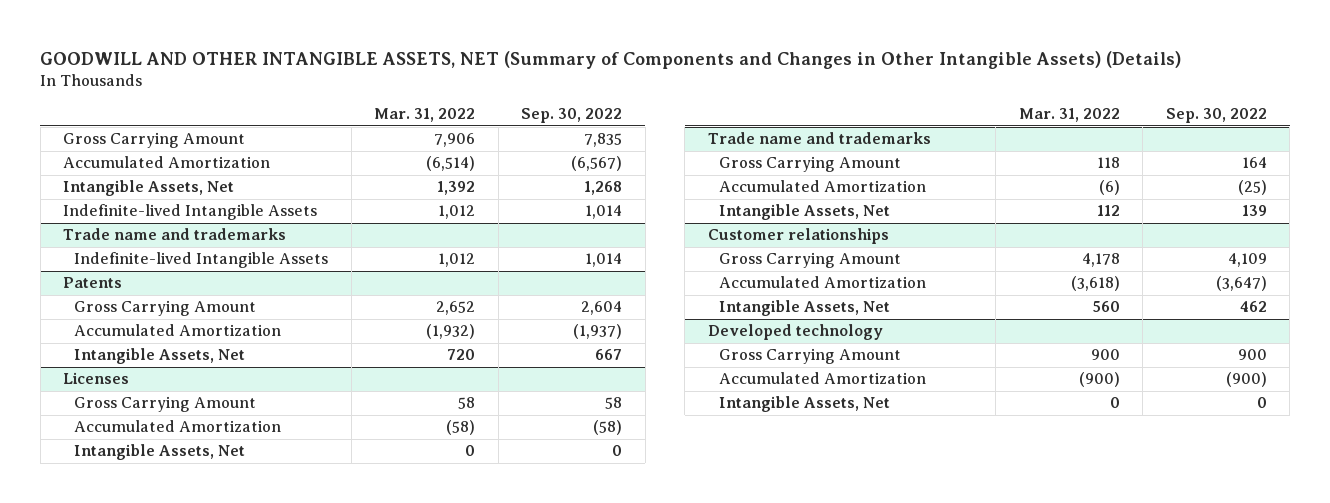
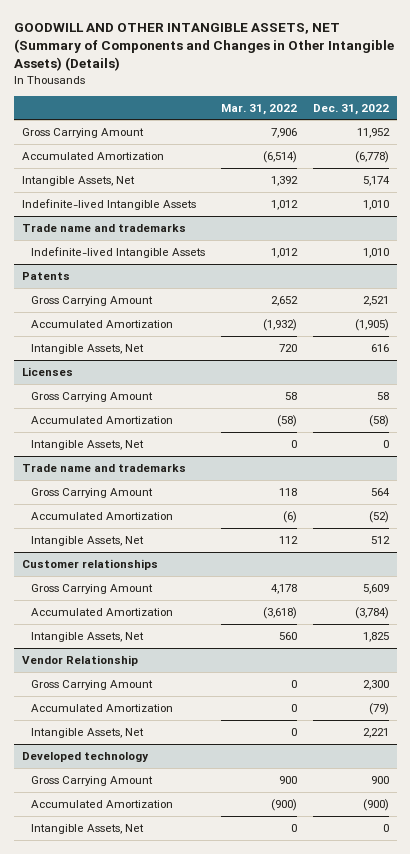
[521,108,623,124] Sep. 30, 2022 -> none
none -> [312,103,389,115] Dec. 31, 2022
none -> [21,654,138,666] Vendor Relationship
none -> [31,679,154,690] Gross Carrying Amount
none -> [31,703,174,712] Accumulated Amortization
none -> [31,727,145,738] Intangible Assets, Net

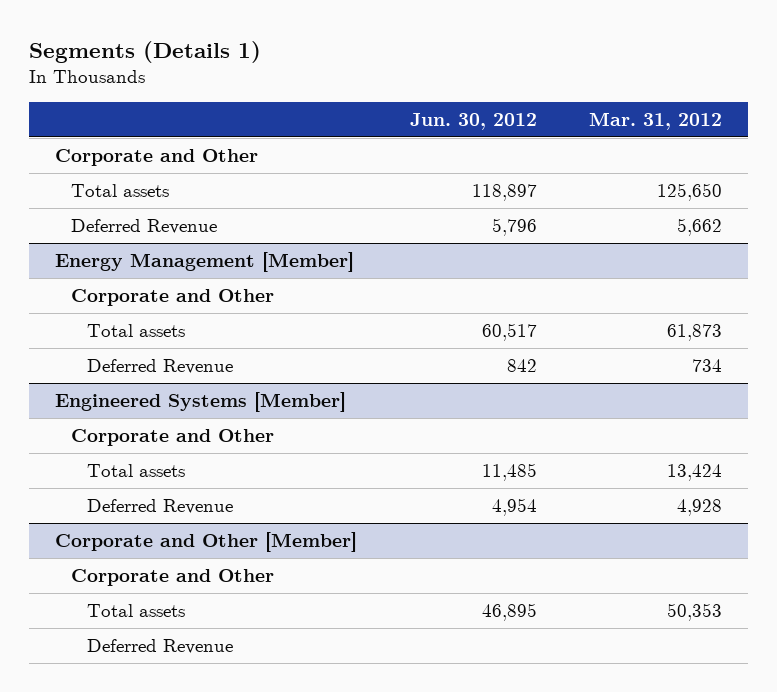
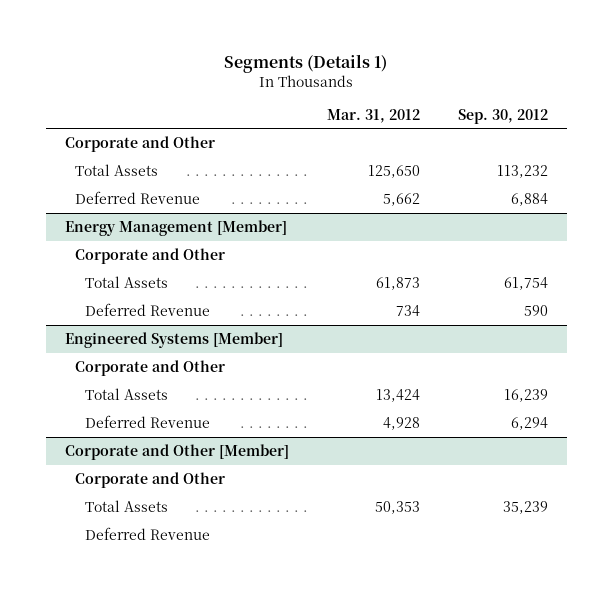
[409,112,537,130] Jun. 30, 2012 -> none
none -> [457,108,548,124] Sep. 30, 2012
[70,184,169,198] Total assets -> [75,163,159,176] Total Assets
[86,324,185,338] Total assets -> [84,275,168,288] Total Assets
[86,464,185,478] Total assets -> [84,387,168,400] Total Assets
[86,604,185,618] Total assets -> [84,499,168,512] Total Assets

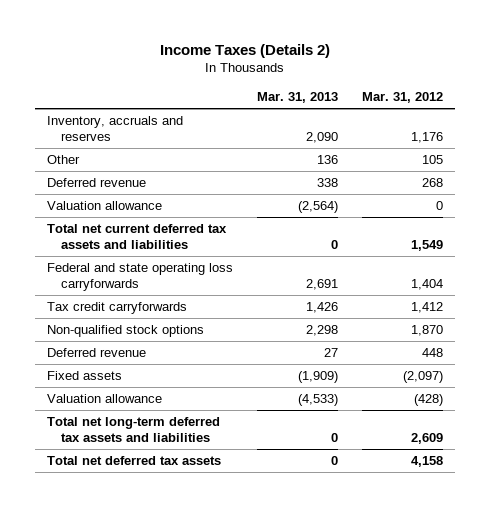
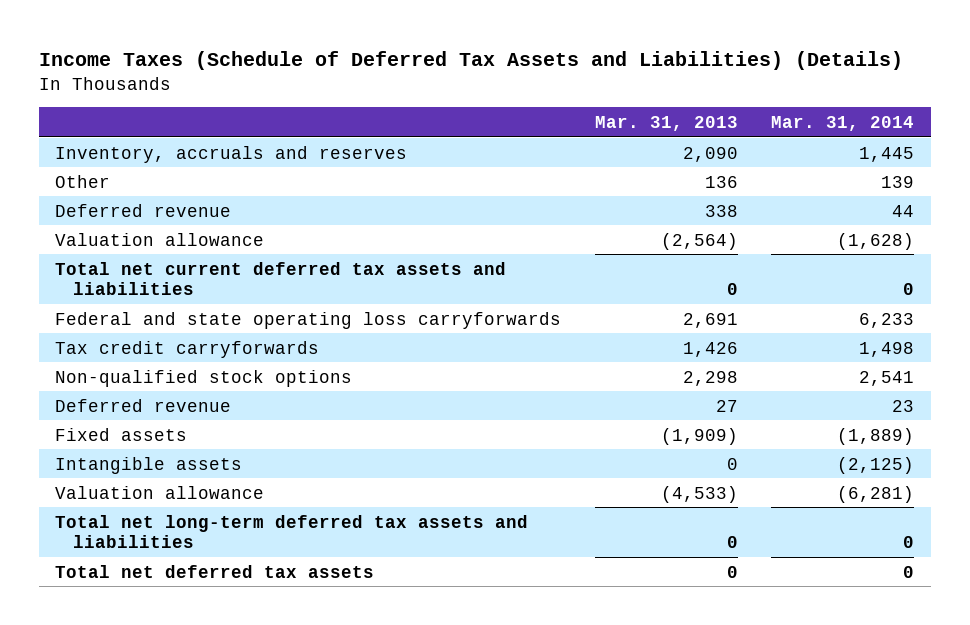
[160,43,331,58] Income Taxes (Details 2) -> [38,50,903,70] Income Taxes (Schedule of Deferred Tax Assets and Liabilities) (Details)
[362,92,444,104] Mar. 31, 2012 -> none
none -> [771,115,915,131] Mar. 31, 2014
none -> [55,456,243,474] Intangible assets

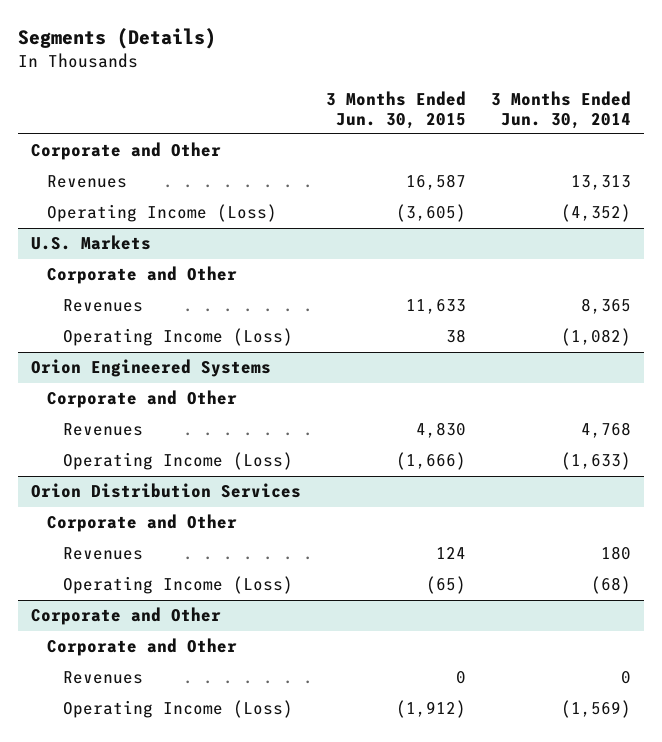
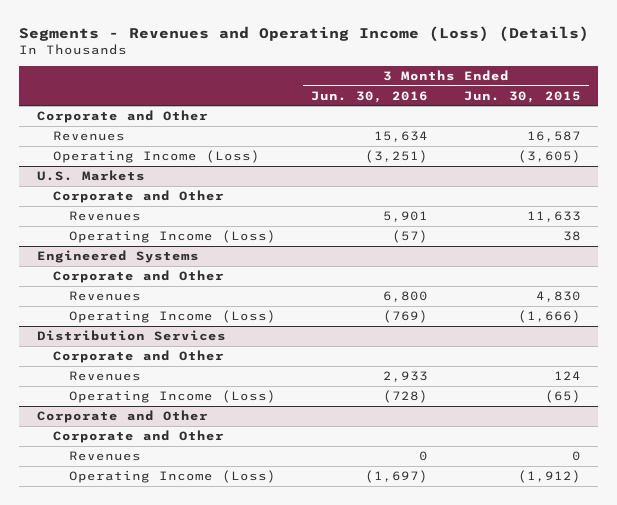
[18,28,217,50] Segments (Details) -> [19,25,590,42] Segments - Revenues and Operating Income (Loss) (Details)
[491,90,632,129] 3 Months Ended Jun. 30, 2014 -> none
none -> [311,90,429,103] Jun. 30, 2016
[30,359,271,378] Orion Engineered Systems -> [36,250,199,264] Engineered Systems
[30,483,301,499] Orion Distribution Services -> [36,330,226,342] Distribution Services

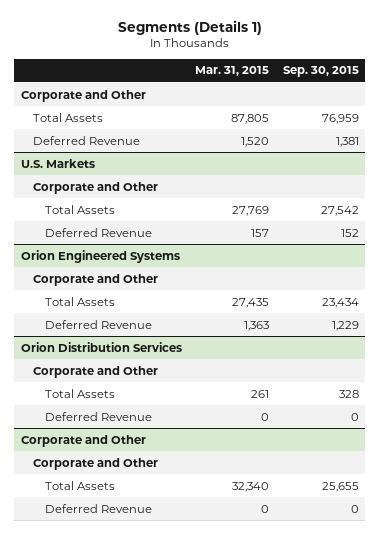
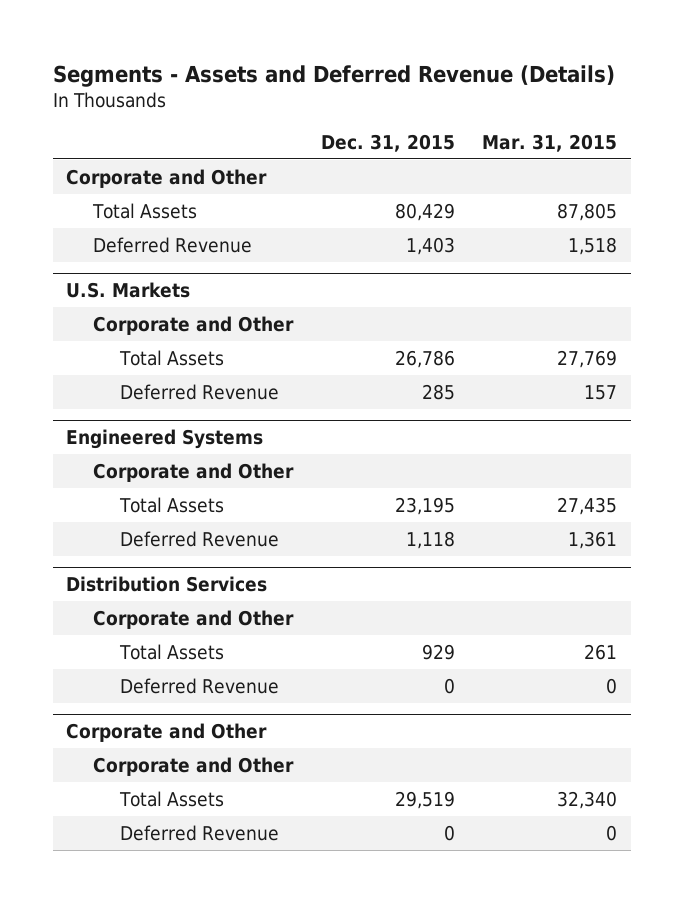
[117,19,262,35] Segments (Details 1) -> [52,64,615,87] Segments - Assets and Deferred Revenue (Details)
[282,66,359,78] Sep. 30, 2015 -> none
none -> [320,133,455,152] Dec. 31, 2015
[241,136,270,147] 1,520 -> [568,236,618,255] 1,518
[20,249,180,263] Orion Engineered Systems -> [66,428,264,449] Engineered Systems
[244,320,270,331] 1,363 -> [568,530,618,549] 1,361
[20,341,182,352] Orion Distribution Services -> [66,575,268,592] Distribution Services

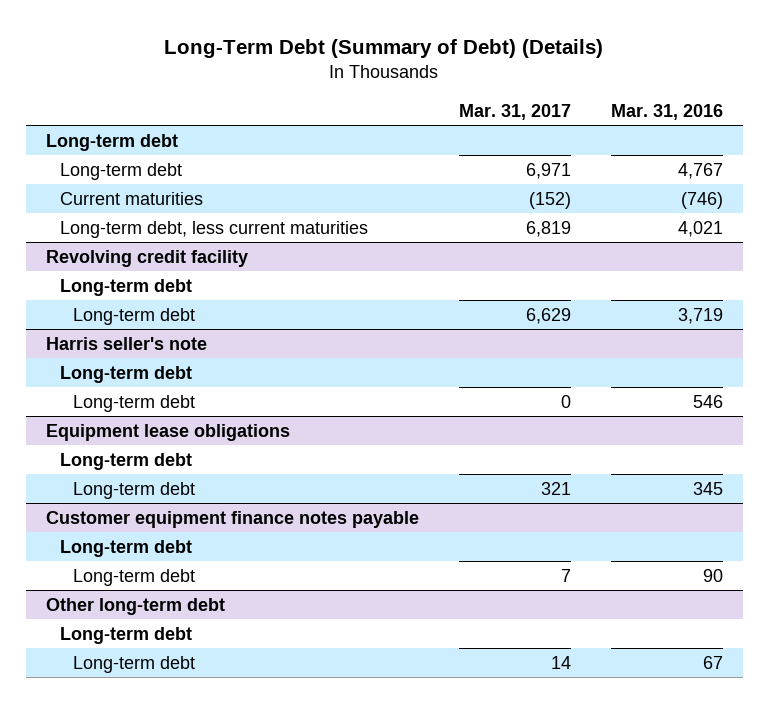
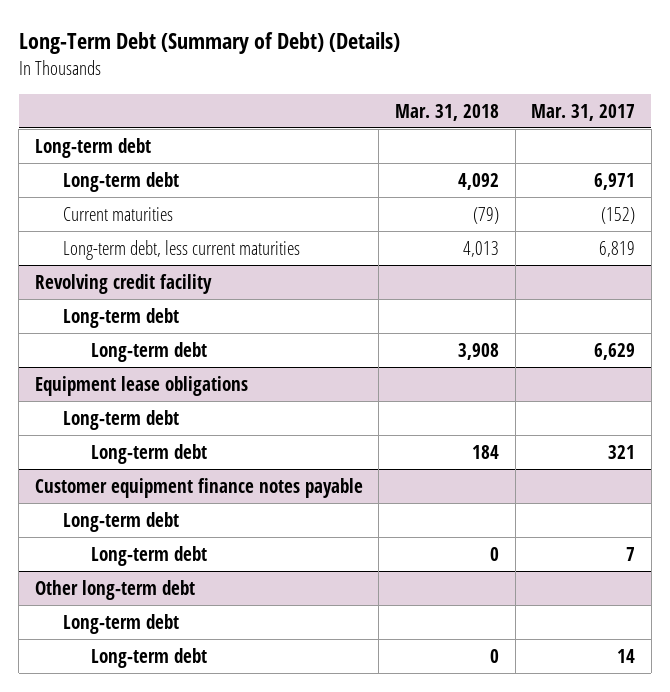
[610,103,723,120] Mar. 31, 2016 -> none
none -> [394,103,499,121] Mar. 31, 2018
[46,336,208,350] Harris seller's note -> none
[59,365,192,383] Long-term debt -> none
[73,394,196,412] Long-term debt -> none

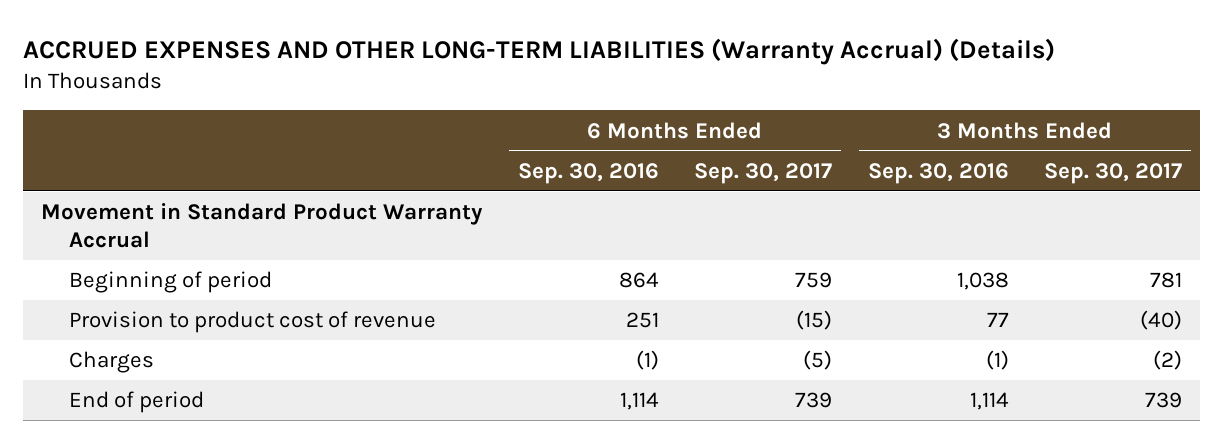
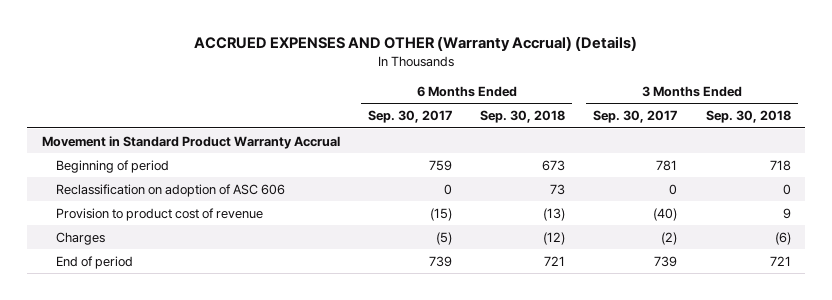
[23,38,1056,66] ACCRUED EXPENSES AND OTHER LONG-TERM LIABILITIES (Warranty Accrual) (Details) -> [194,35,638,51] ACCRUED EXPENSES AND OTHER (Warranty Accrual) (Details)
[517,162,659,184] Sep. 30, 2016 -> none
[867,162,1009,184] Sep. 30, 2016 -> none
none -> [480,110,566,124] Sep. 30, 2018
none -> [705,110,791,124] Sep. 30, 2018
none -> [55,183,285,197] Reclassification on adoption of ASC 606

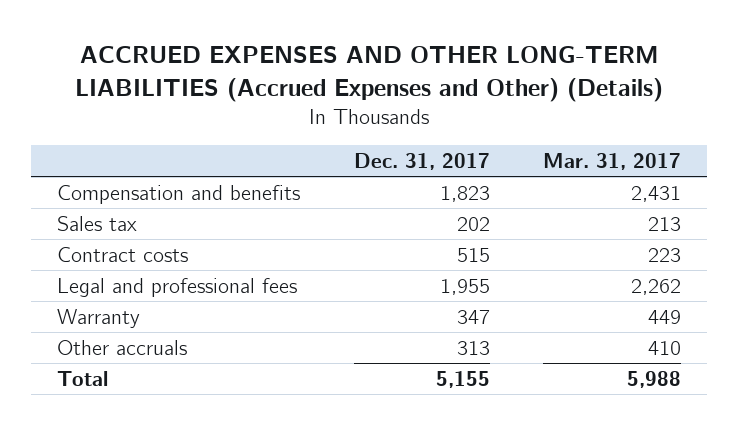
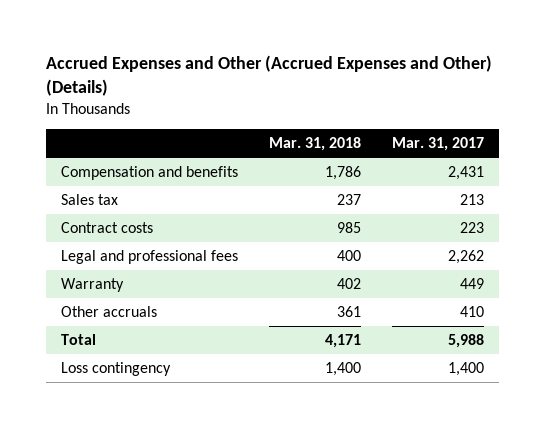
[75,46,664,102] ACCRUED EXPENSES AND OTHER LONG-TERM LIABILITIES (Accrued Expenses and Other) (Details) -> [45,55,492,97] Accrued Expenses and Other (Accrued Expenses and Other) (Details)
[353,152,490,170] Dec. 31, 2017 -> none
none -> [268,137,361,152] Mar. 31, 2018
none -> [61,361,172,376] Loss contingency

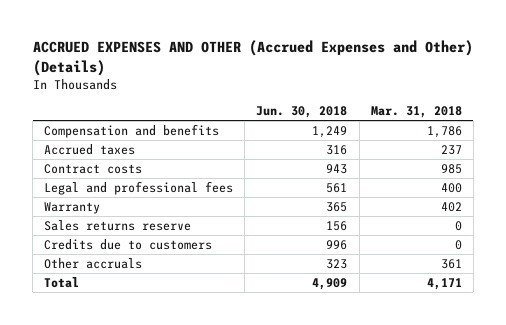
[45,55,492,97] Accrued Expenses and Other (Accrued Expenses and Other) (Details) -> [32,40,473,76] ACCRUED EXPENSES AND OTHER (Accrued Expenses and Other) (Details)
[391,137,484,152] Mar. 31, 2017 -> none
none -> [256,106,348,119] Jun. 30, 2018
[61,193,119,205] Sales tax -> [44,143,136,155] Accrued taxes
none -> [44,219,192,231] Sales returns reserve
none -> [44,238,213,250] Credits due to customers
[61,361,172,376] Loss contingency -> none

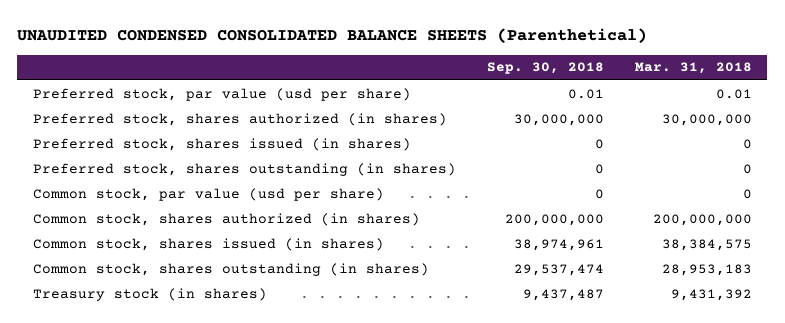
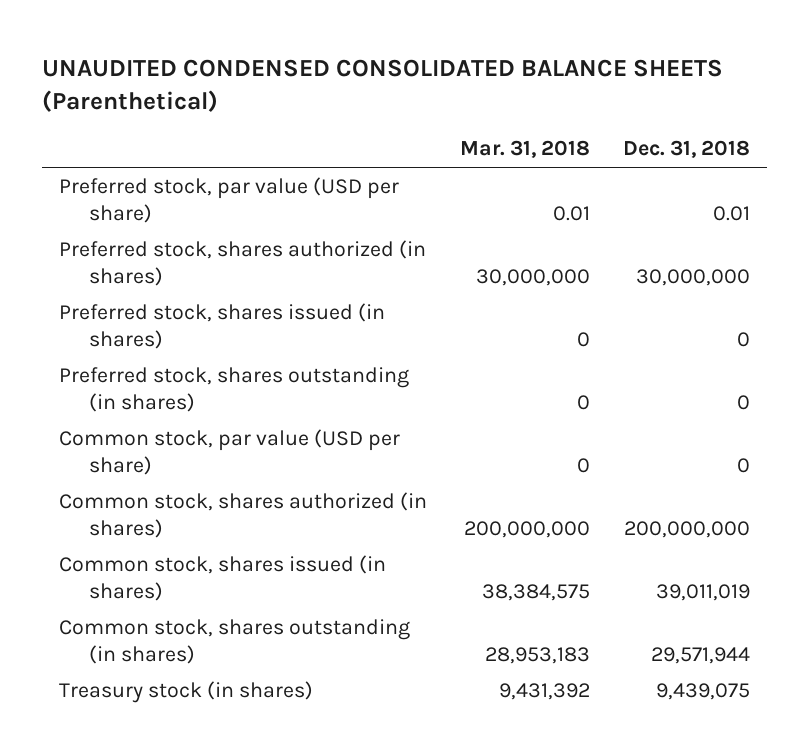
[486,62,604,75] Sep. 30, 2018 -> none
none -> [623,140,751,159] Dec. 31, 2018
[32,87,411,101] Preferred stock, par value (usd per share) -> [58,177,399,223] Preferred stock, par value (USD per share)
[32,187,384,201] Common stock, par value (usd per share) -> [58,429,400,475] Common stock, par value (USD per share)

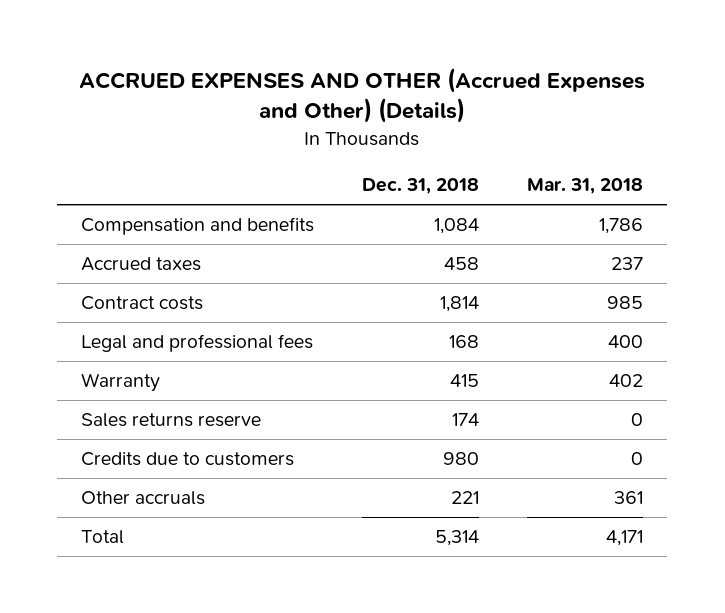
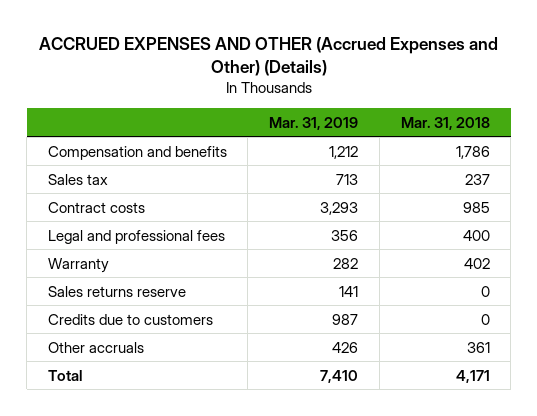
[362,178,480,195] Dec. 31, 2018 -> none
none -> [269,116,359,130] Mar. 31, 2019
[81,257,202,272] Accrued taxes -> [47,173,108,185] Sales tax

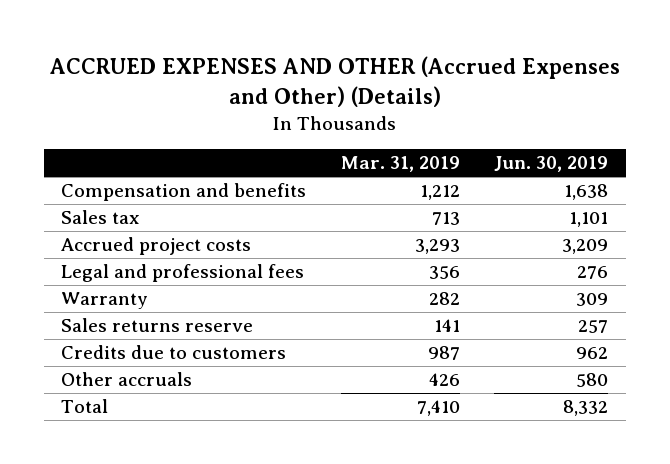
[400,116,490,130] Mar. 31, 2018 -> none
none -> [494,156,609,173] Jun. 30, 2019
[47,201,145,213] Contract costs -> [61,237,252,256] Accrued project costs

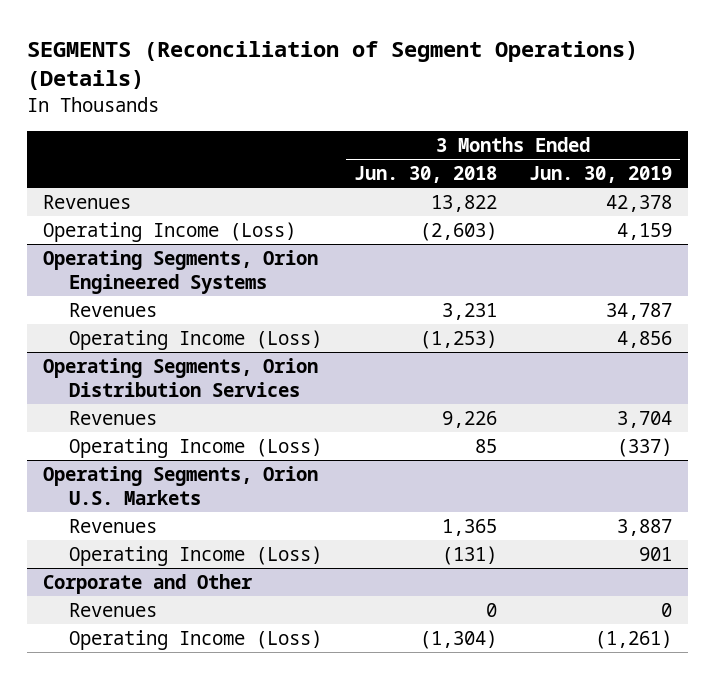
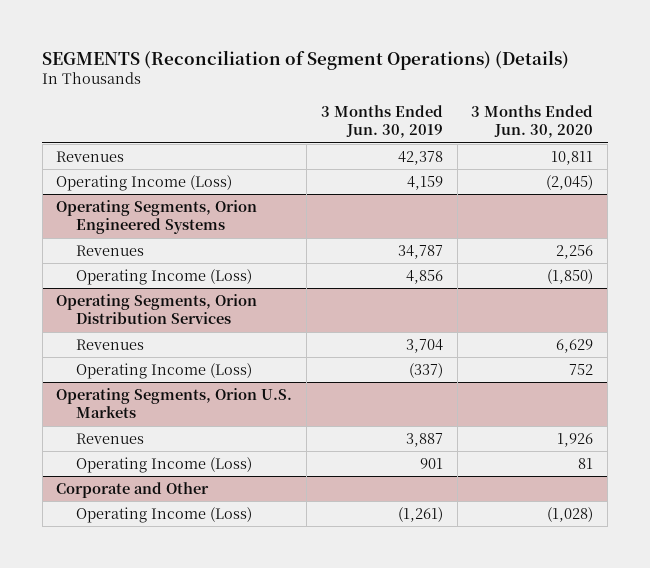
[353,166,497,184] Jun. 30, 2018 -> none
none -> [471,105,594,139] 3 Months Ended Jun. 30, 2020
[69,603,158,618] Revenues -> none

